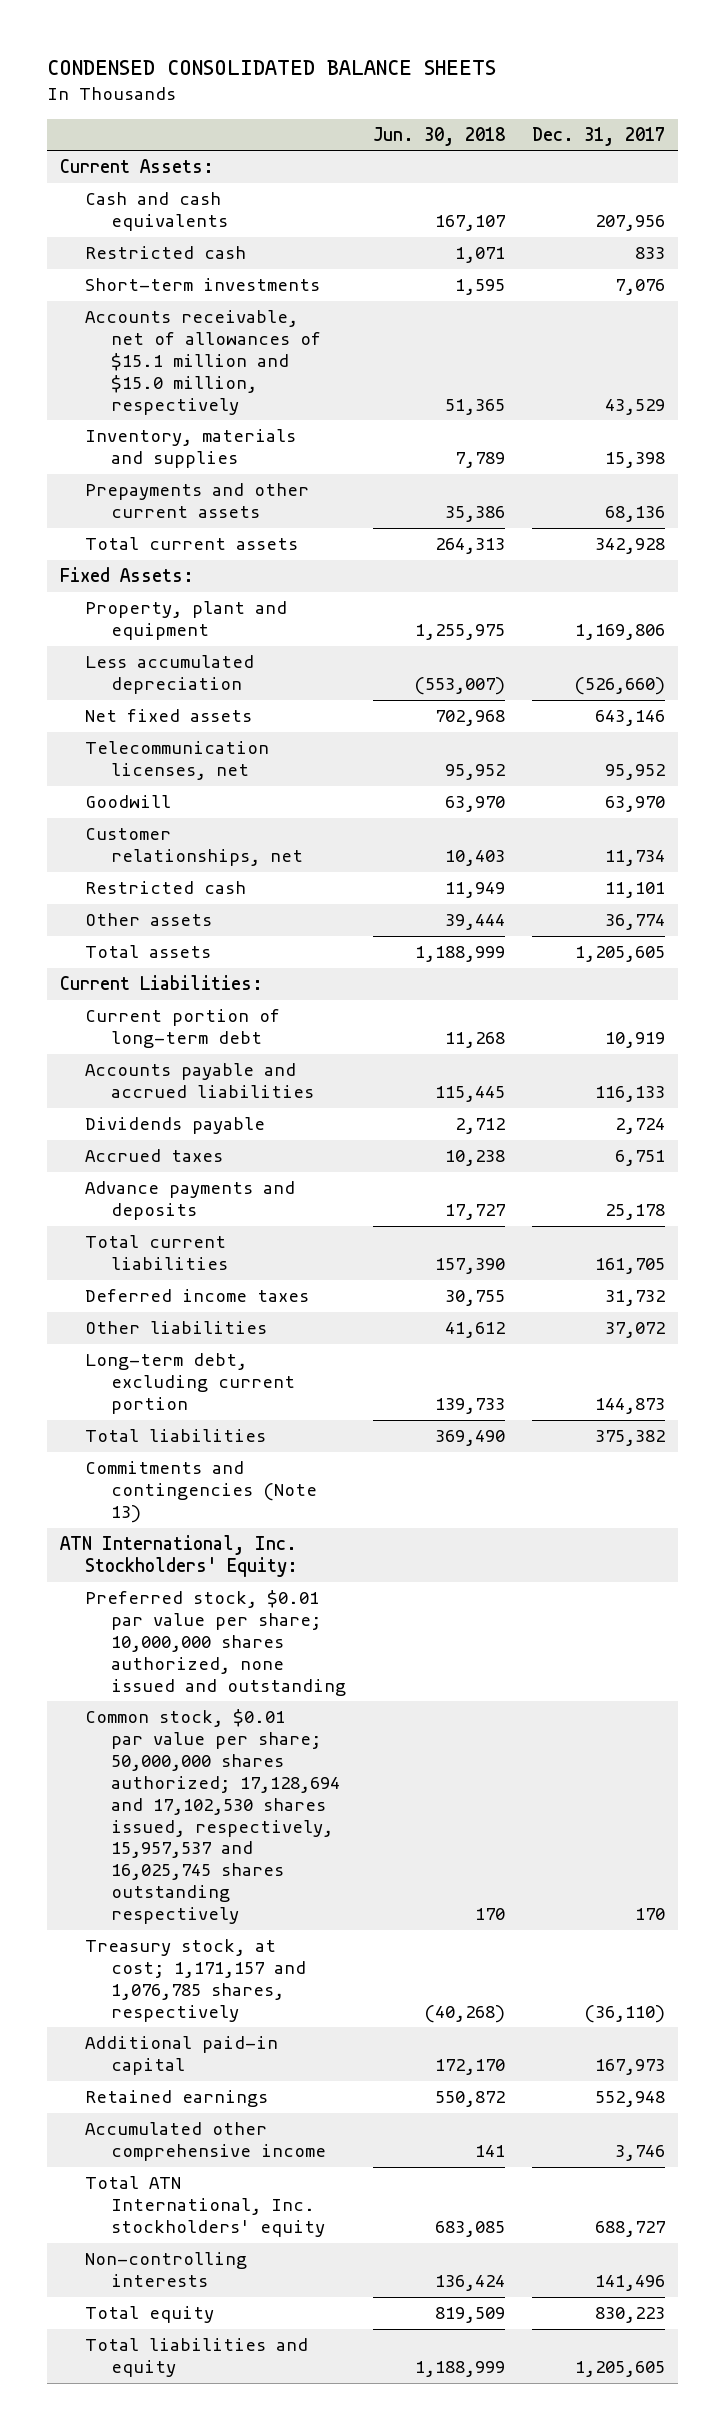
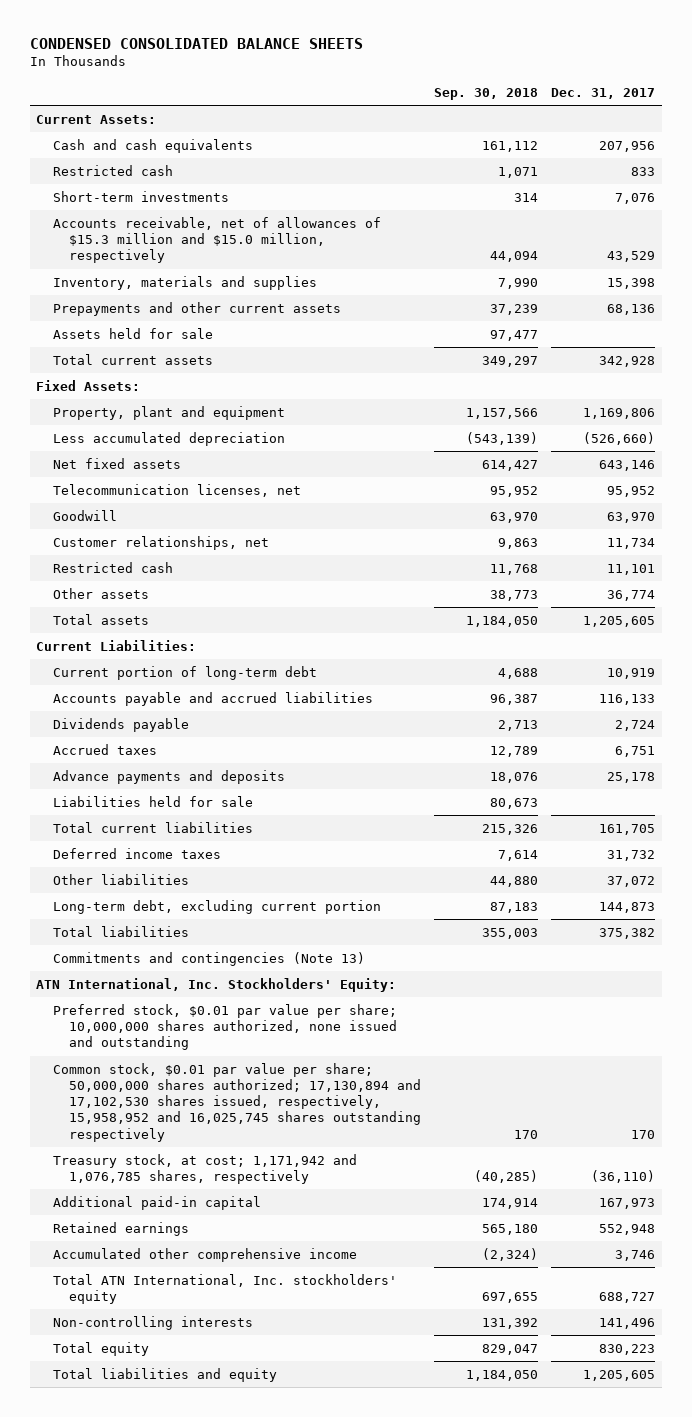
[372,126,505,146] Jun. 30, 2018 -> none
none -> [434,87,539,100] Sep. 30, 2018
[85,310,321,415] Accounts receivable, net of allowances of $15.1 million and $15.0 million, respectively -> [52,216,381,264] Accounts receivable, net of allowances of $15.3 million and $15.0 million, respectively
none -> [52,327,213,339] Assets held for sale
none -> [52,795,253,807] Liabilities held for sale
[85,1709,340,1924] Common stock, $0.01 par value per share; 50,000,000 shares authorized; 17,128,694 and 17,102,530 shares issued, respectively, 15,957,537 and 16,025,745 shares outstanding respectively -> [52,1062,422,1142] Common stock, $0.01 par value per share; 50,000,000 shares authorized; 17,130,894 and 17,102,530 shares issued, respectively, 15,958,952 and 16,025,745 shares outstanding respectively
[85,1939,306,2022] Treasury stock, at cost; 1,171,157 and 1,076,785 shares, respectively -> [52,1153,357,1184] Treasury stock, at cost; 1,171,942 and 1,076,785 shares, respectively

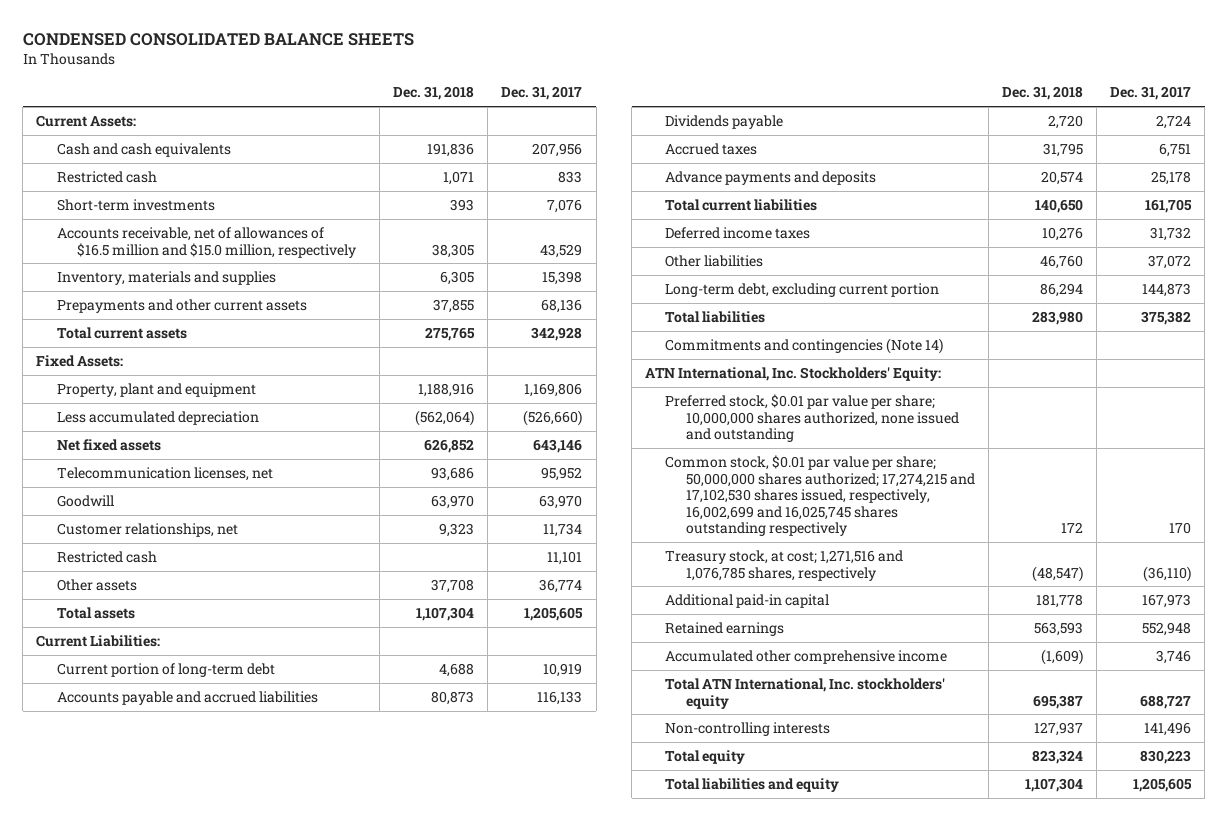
[434,87,539,100] Sep. 30, 2018 -> none
none -> [393,86,475,101] Dec. 31, 2018
[52,216,381,264] Accounts receivable, net of allowances of $15.3 million and $15.0 million, respectively -> [56,227,357,258] Accounts receivable, net of allowances of $16.5 million and $15.0 million, respectively
[52,327,213,339] Assets held for sale -> none
[52,795,253,807] Liabilities held for sale -> none
[52,951,365,966] Commitments and contingencies (Note 13) -> [665,338,944,355] Commitments and contingencies (Note 14)
[52,1062,422,1142] Common stock, $0.01 par value per share; 50,000,000 shares authorized; 17,130,894 and 17,102,530 shares issued, respectively, 15,958,952 and 16,025,745 shares outstanding respectively -> [665,455,975,537] Common stock, $0.01 par value per share; 50,000,000 shares authorized; 17,274,215 and 17,102,530 shares issued, respectively, 16,002,699 and 16,025,745 shares outstanding respectively
[52,1153,357,1184] Treasury stock, at cost; 1,171,942 and 1,076,785 shares, respectively -> [665,550,904,581] Treasury stock, at cost; 1,271,516 and 1,076,785 shares, respectively

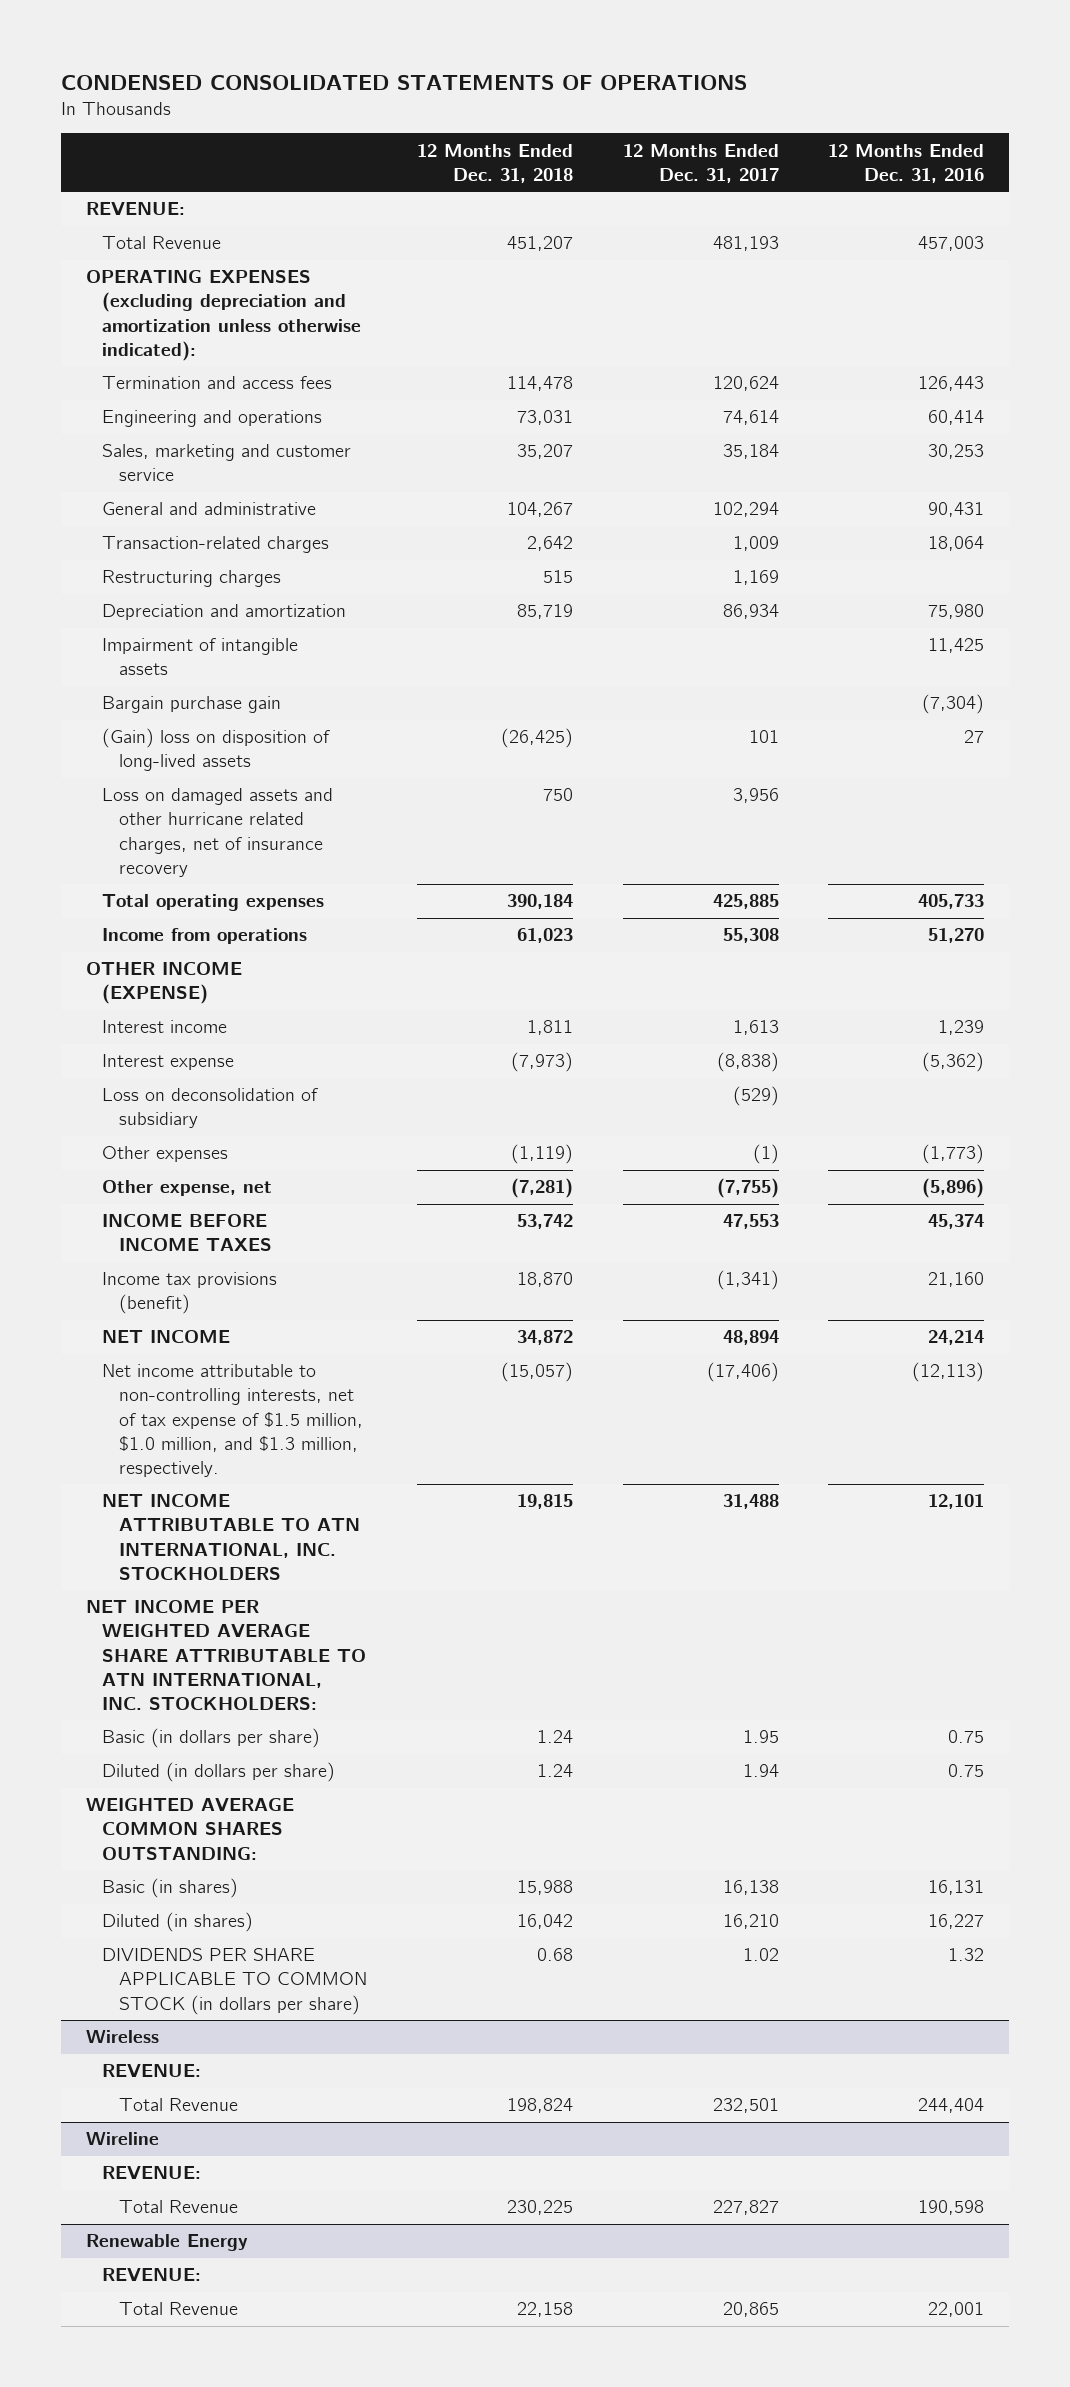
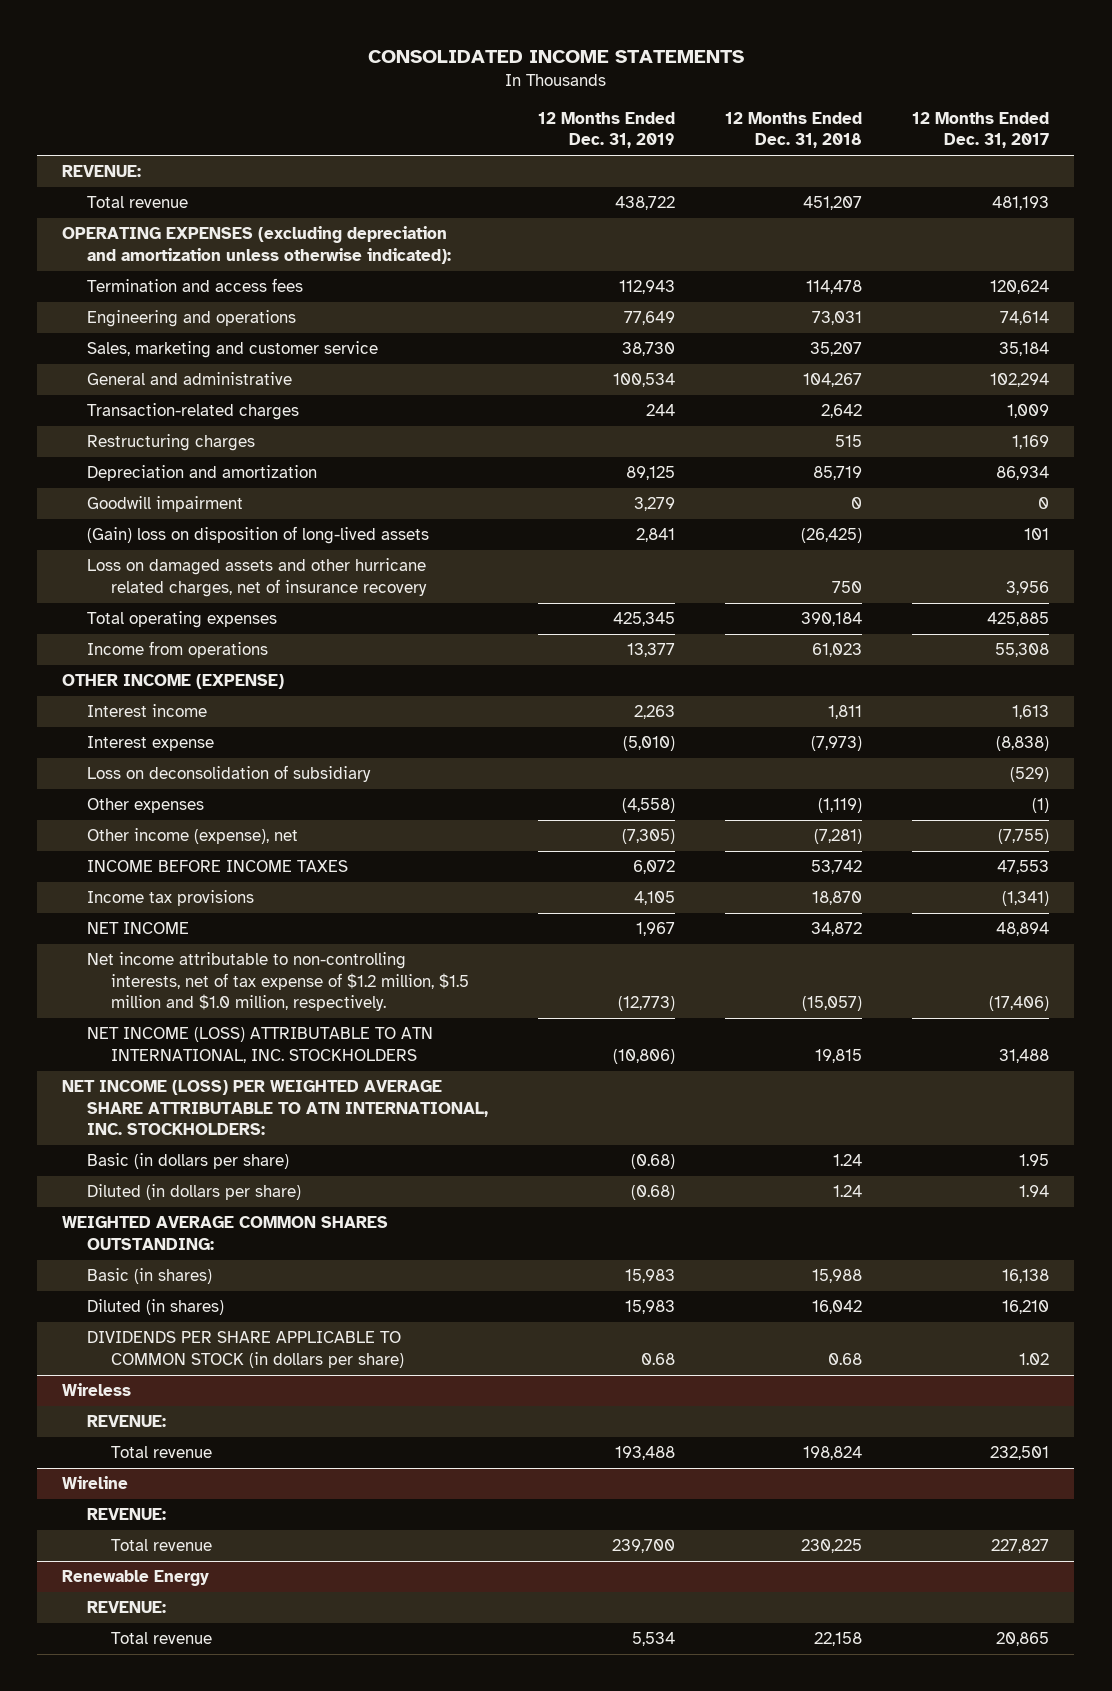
[61,74,748,90] CONDENSED CONSOLIDATED STATEMENTS OF OPERATIONS -> [367,50,744,64] CONSOLIDATED INCOME STATEMENTS
[828,143,985,183] 12 Months Ended Dec. 31, 2016 -> none
none -> [537,112,675,149] 12 Months Ended Dec. 31, 2019
[102,236,222,250] Total Revenue -> [86,196,188,209] Total revenue
[102,638,299,676] Impairment of intangible assets -> none
[102,696,282,714] Bargain purchase gain -> none
none -> [86,496,243,513] Goodwill impairment
[102,1180,273,1197] Other expense, net -> [86,828,298,845] Other income (expense), net
[102,1272,278,1315] Income tax provisions (benefit) -> [86,890,254,907] Income tax provisions
[102,1364,363,1477] Net income attributable to non-controlling interests, net of tax expense of $1.5 million, $1.0 million, and $1.3 million, respectively. -> [86,952,470,1011] Net income attributable to non-controlling interests, net of tax expense of $1.2 million, $1.5 million and $1.0 million, respectively.
[102,1494,360,1580] NET INCOME ATTRIBUTABLE TO ATN INTERNATIONAL, INC. STOCKHOLDERS -> [86,1027,433,1063] NET INCOME (LOSS) ATTRIBUTABLE TO ATN INTERNATIONAL, INC. STOCKHOLDERS
[85,1600,367,1710] NET INCOME PER WEIGHTED AVERAGE SHARE ATTRIBUTABLE TO ATN INTERNATIONAL, INC. STOCKHOLDERS: -> [62,1080,488,1135] NET INCOME (LOSS) PER WEIGHTED AVERAGE SHARE ATTRIBUTABLE TO ATN INTERNATIONAL, INC. STOCKHOLDERS:
[118,2098,238,2112] Total Revenue -> [111,1446,213,1459] Total revenue
[118,2200,238,2214] Total Revenue -> [111,1539,213,1552] Total revenue
[118,2302,238,2316] Total Revenue -> [111,1632,213,1645] Total revenue

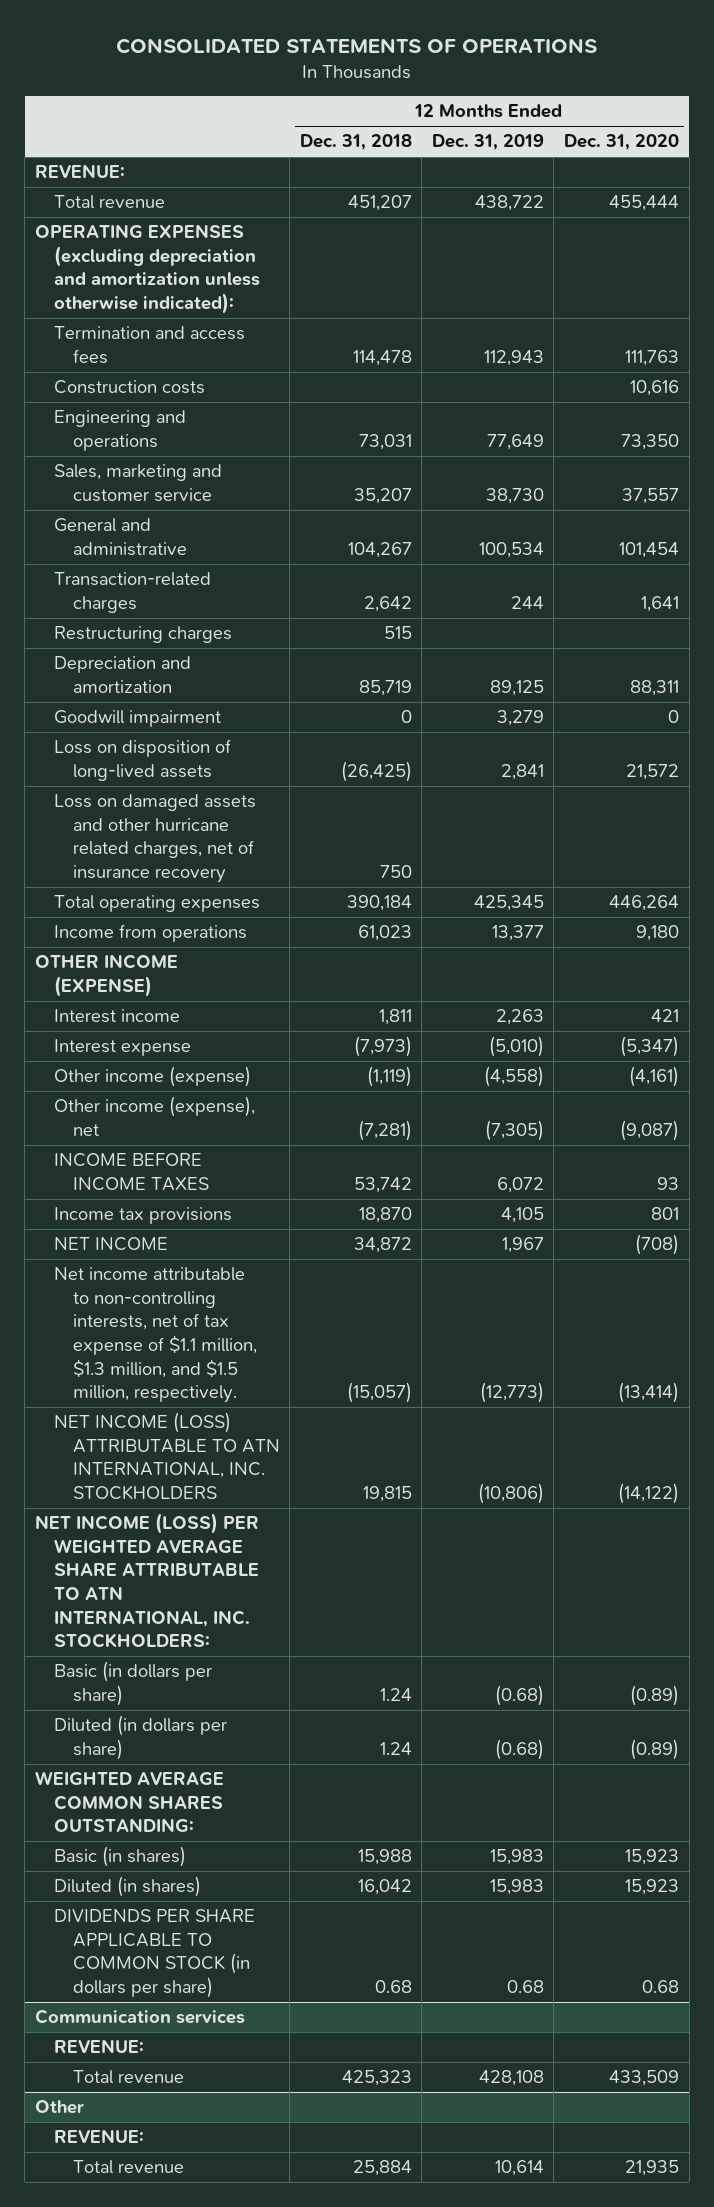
[367,50,744,64] CONSOLIDATED INCOME STATEMENTS -> [115,38,597,55] CONSOLIDATED STATEMENTS OF OPERATIONS
[912,112,1050,149] 12 Months Ended Dec. 31, 2017 -> none
none -> [564,134,680,151] Dec. 31, 2020
none -> [53,380,205,395] Construction costs
[86,526,429,545] (Gain) loss on disposition of long-lived assets -> [53,739,231,781] Loss on disposition of long-lived assets
[86,765,371,783] Loss on deconsolidation of subsidiary -> none
[86,798,204,814] Other expenses -> [53,1066,251,1088] Other income (expense)
[86,952,470,1011] Net income attributable to non-controlling interests, net of tax expense of $1.2 million, $1.5 million and $1.0 million, respectively. -> [53,1267,257,1404] Net income attributable to non-controlling interests, net of tax expense of $1.1 million, $1.3 million, and $1.5 million, respectively.
[62,1383,132,1397] Wireless -> none
[86,1415,166,1428] REVENUE: -> none
[111,1446,213,1459] Total revenue -> none
[62,1476,129,1490] Wireline -> none
none -> [34,2009,245,2025] Communication services
[62,1570,210,1587] Renewable Energy -> none
[611,1539,675,1554] 239,700 -> [478,2070,544,2087] 428,108
[801,1539,863,1554] 230,225 -> [341,2070,412,2087] 425,323
none -> [34,2100,84,2115] Other
[631,1632,675,1647] 5,534 -> [494,2160,544,2177] 10,614
[814,1632,863,1647] 22,158 -> [352,2160,412,2177] 25,884

